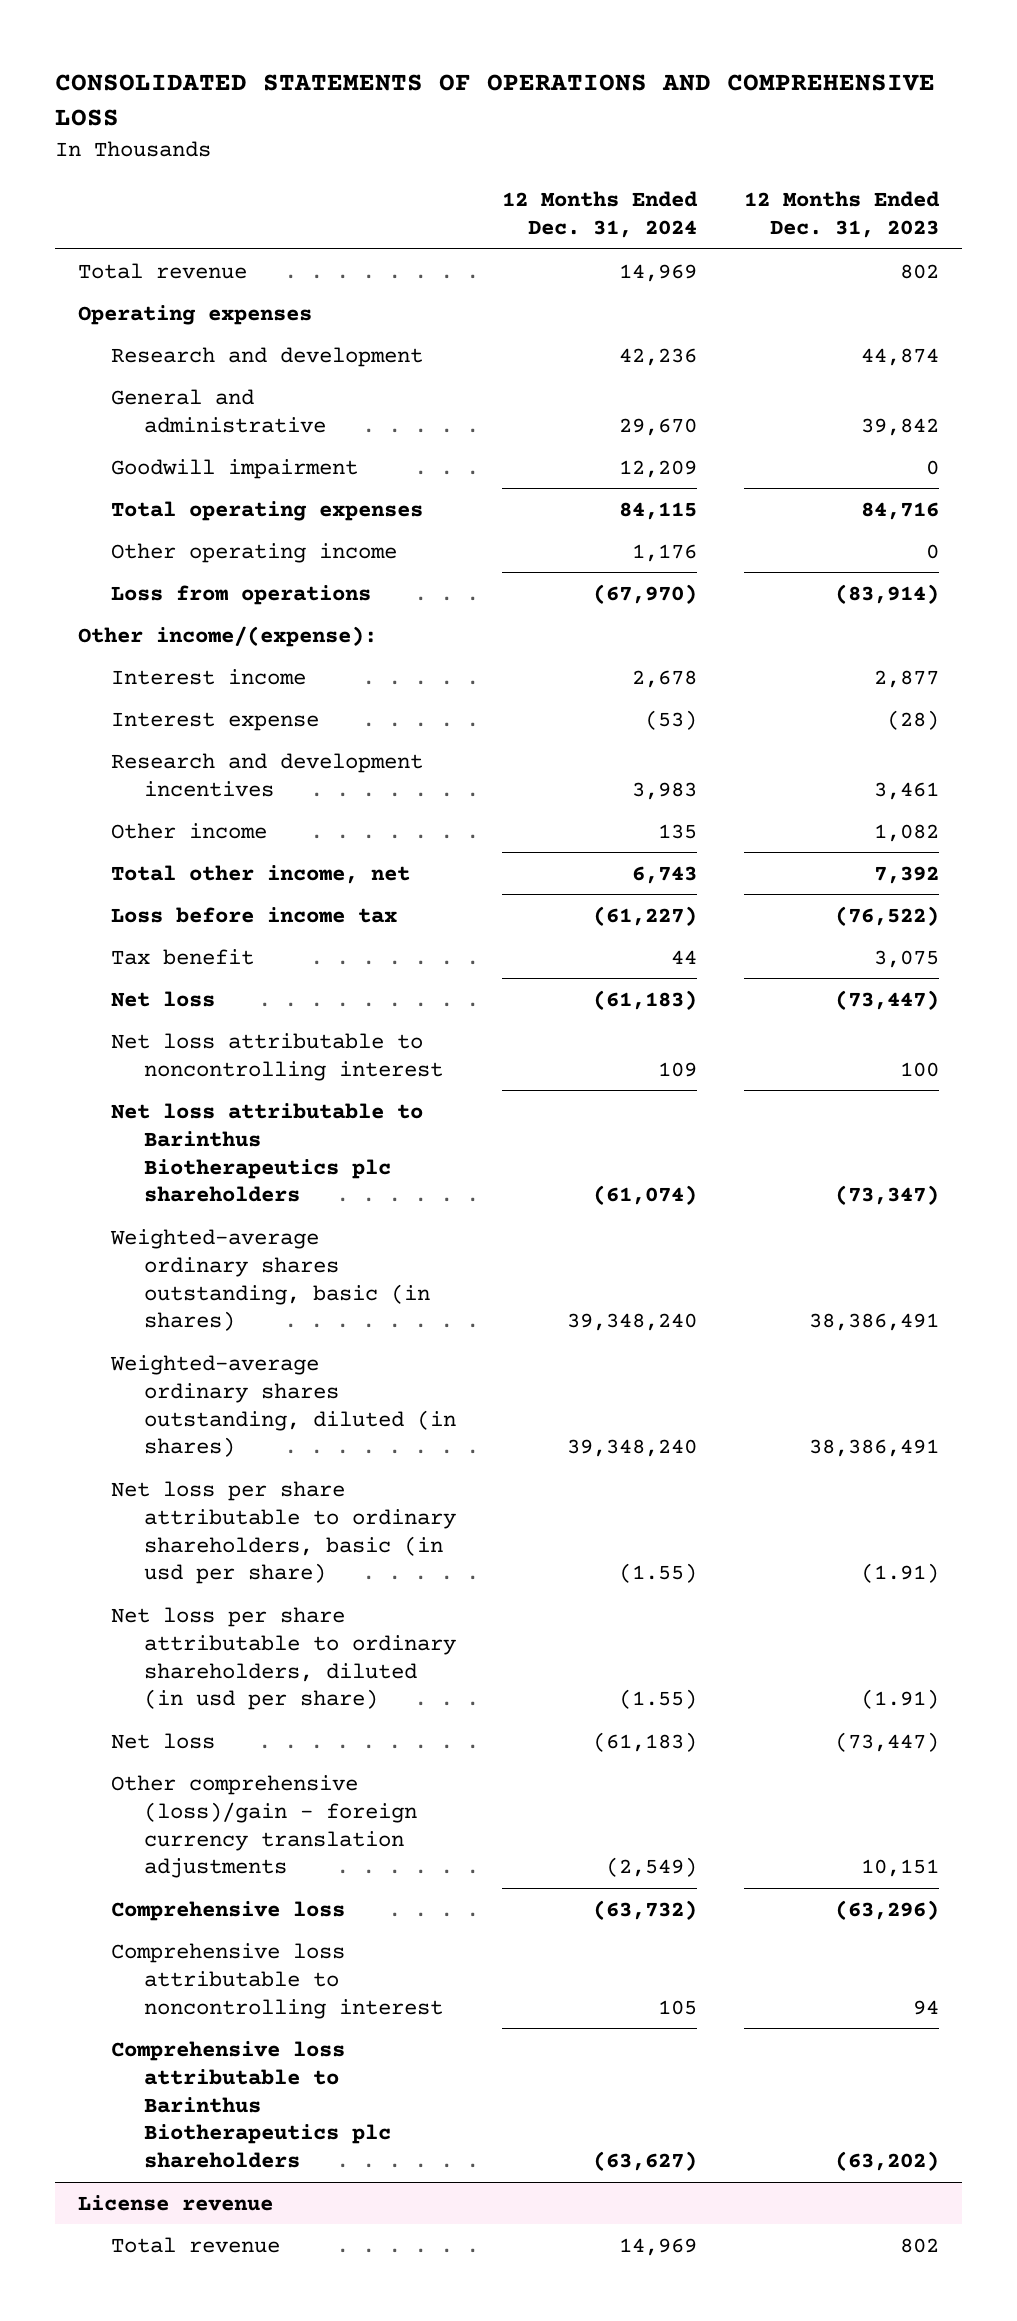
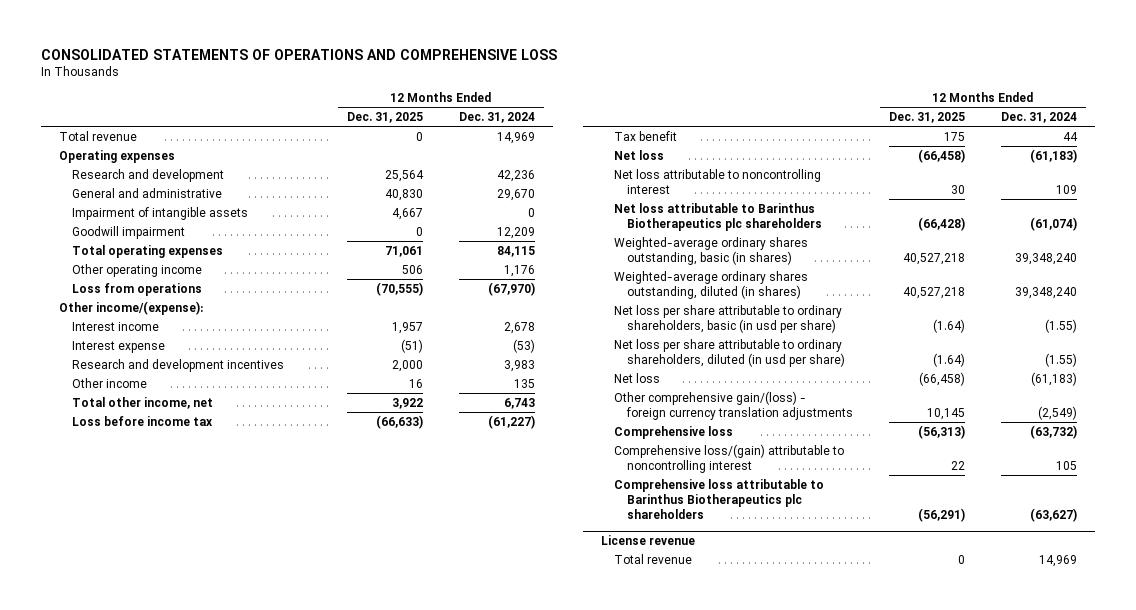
[743,190,940,238] 12 Months Ended Dec. 31, 2023 -> none
none -> [346,111,423,123] Dec. 31, 2025
none -> [72,206,249,220] Impairment of intangible assets
[110,1774,417,1879] Other comprehensive (loss)/gain - foreign currency translation adjustments -> [613,390,853,420] Other comprehensive gain/(loss) - foreign currency translation adjustments
[110,1942,443,2019] Comprehensive loss attributable to noncontrolling interest -> [613,443,844,473] Comprehensive loss/(gain) attributable to noncontrolling interest

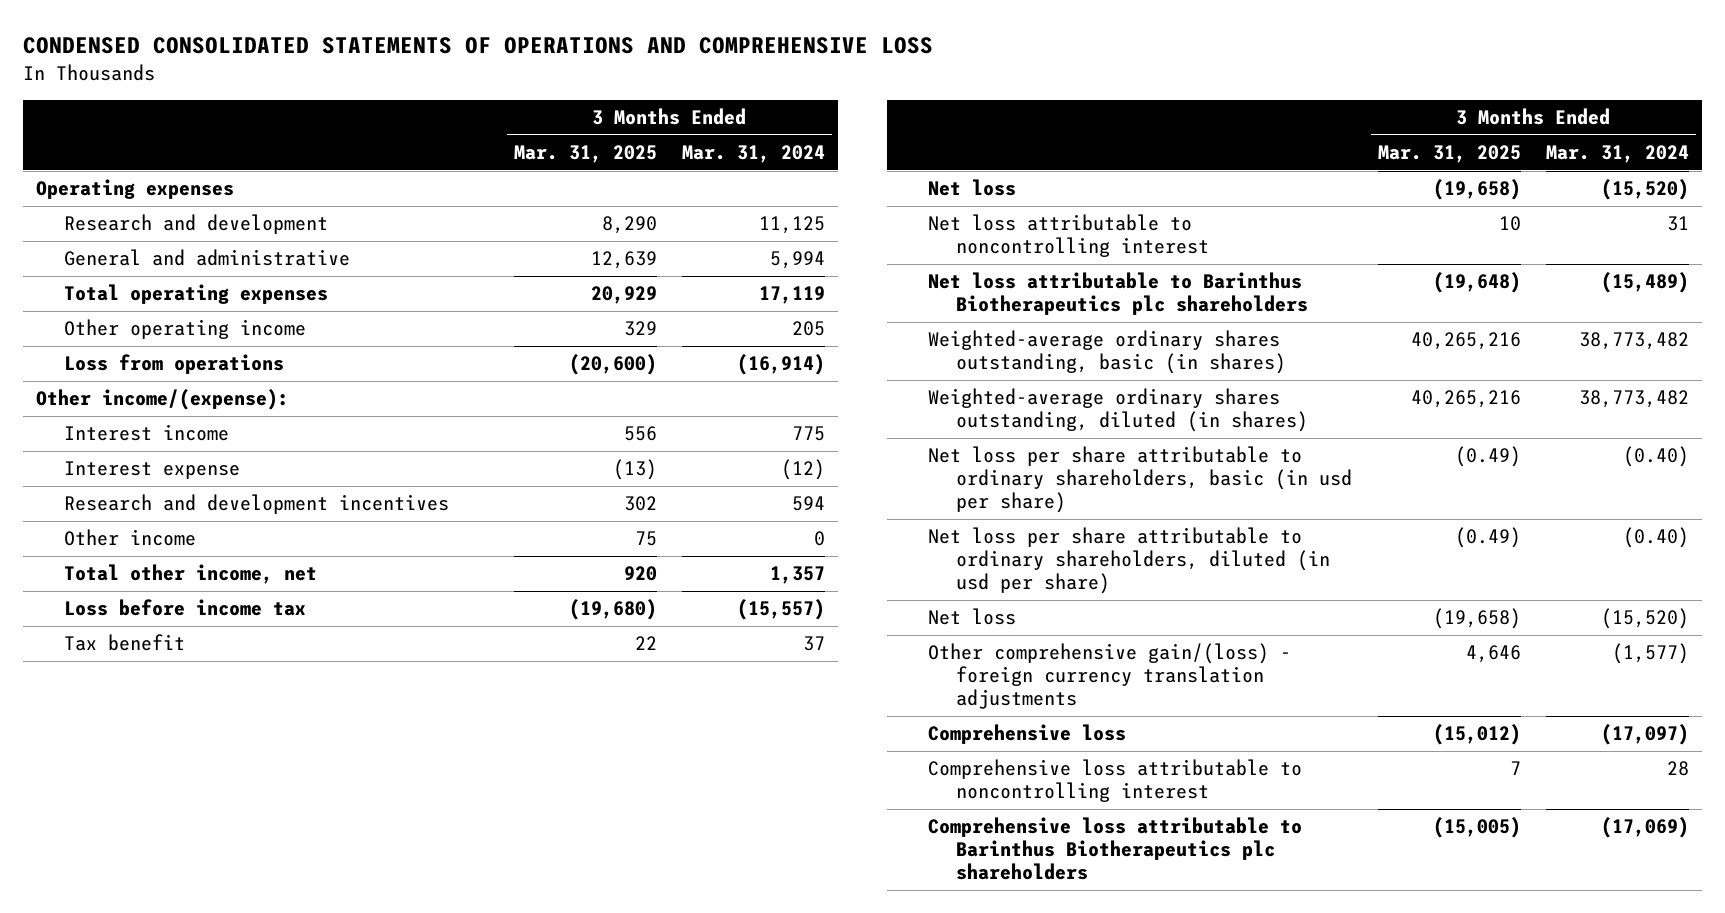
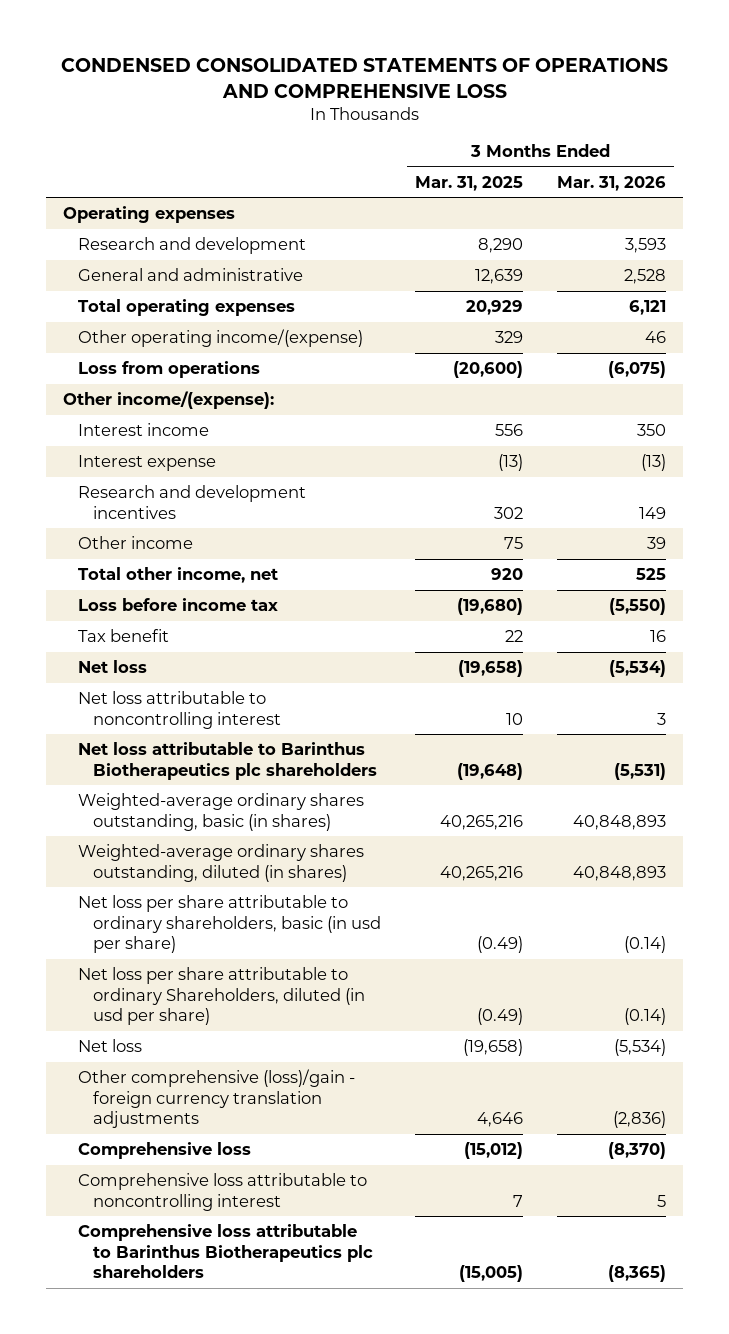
[682,145,826,164] Mar. 31, 2024 -> none
none -> [557,175,667,191] Mar. 31, 2026
[63,319,306,340] Other operating income -> [78,329,364,348] Other operating income/(expense)
[927,527,1331,595] Net loss per share attributable to ordinary shareholders, diluted (in usd per share) -> [78,967,366,1026] Net loss per share attributable to ordinary Shareholders, diluted (in usd per share)
[927,643,1291,710] Other comprehensive gain/(loss) - foreign currency translation adjustments -> [78,1069,356,1129] Other comprehensive (loss)/gain - foreign currency translation adjustments

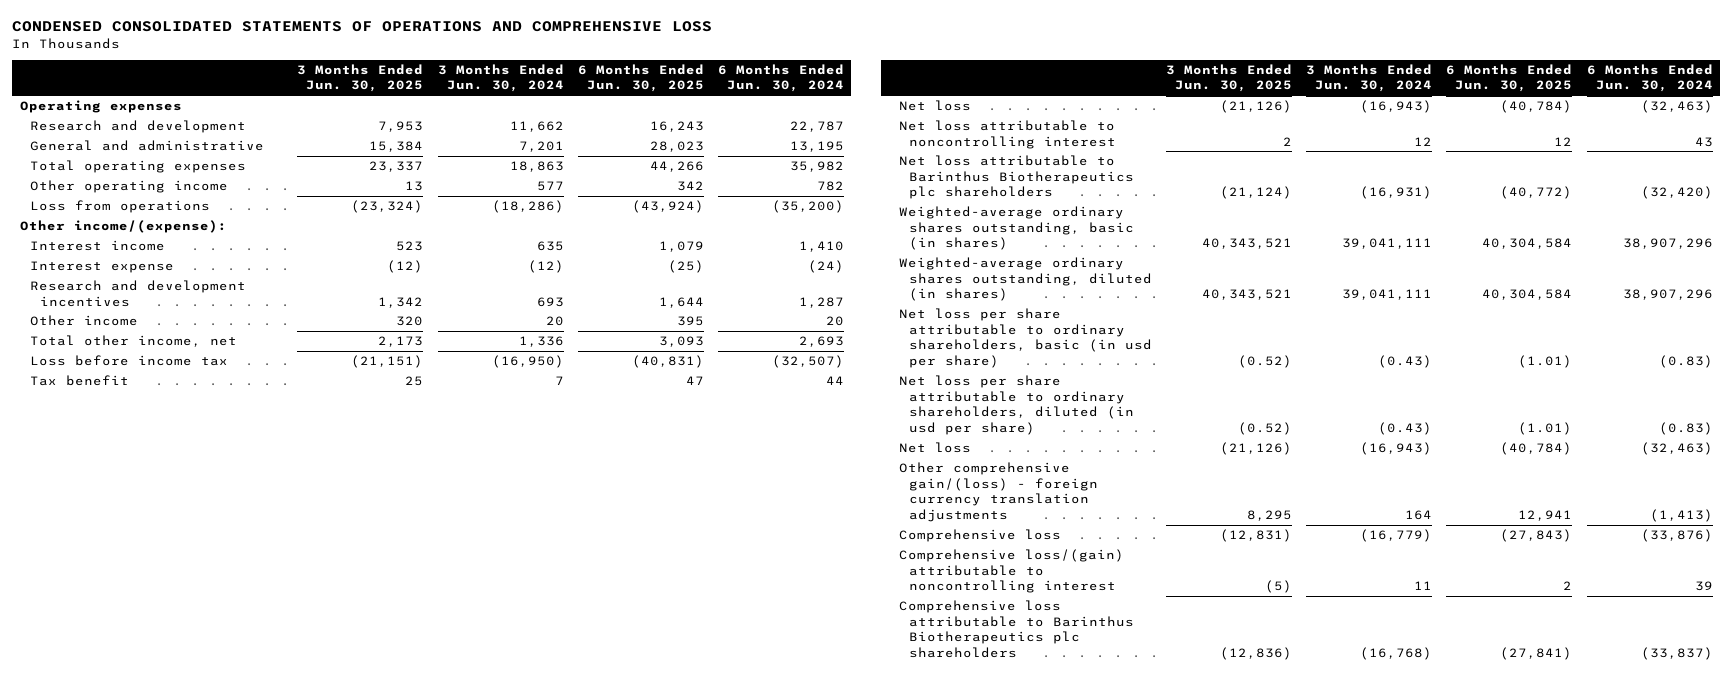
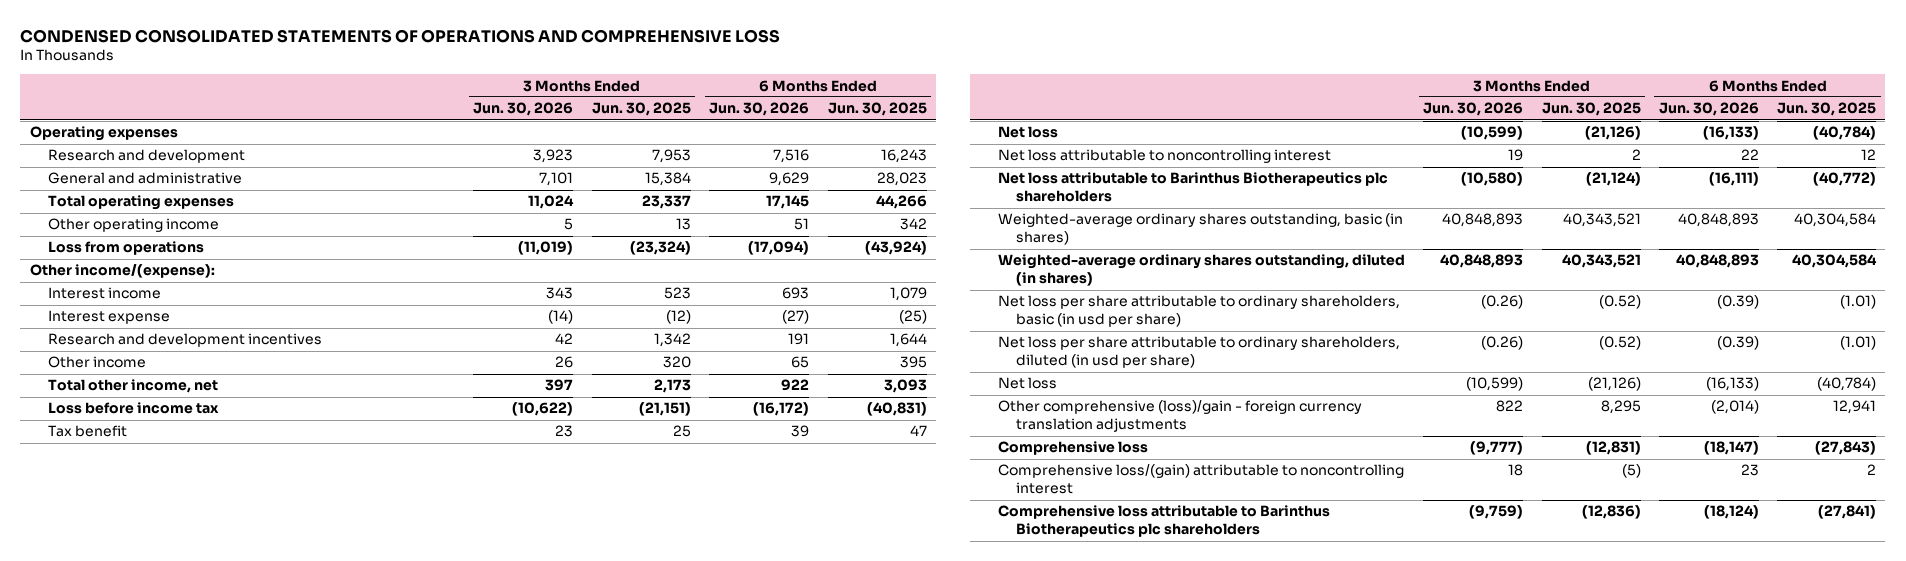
[437,63,564,93] 3 Months Ended Jun. 30, 2024 -> none
[717,63,844,93] 6 Months Ended Jun. 30, 2024 -> none
none -> [473,102,574,117] Jun. 30, 2026
none -> [709,102,810,117] Jun. 30, 2026
[898,462,1098,523] Other comprehensive gain/(loss) - foreign currency translation adjustments -> [997,400,1362,433] Other comprehensive (loss)/gain - foreign currency translation adjustments

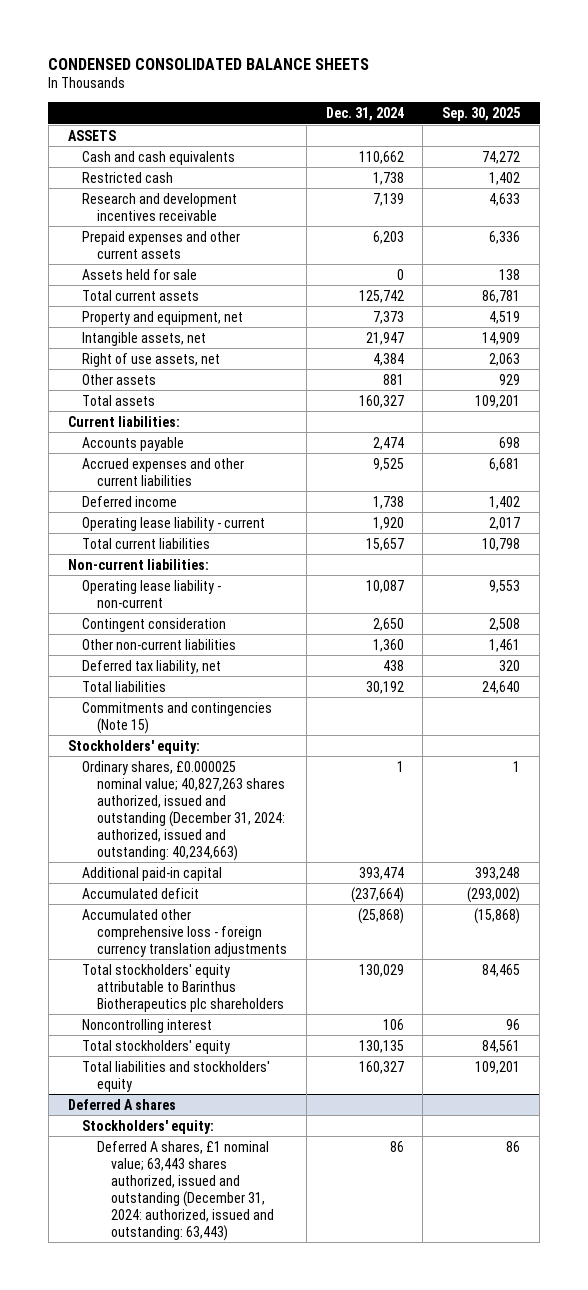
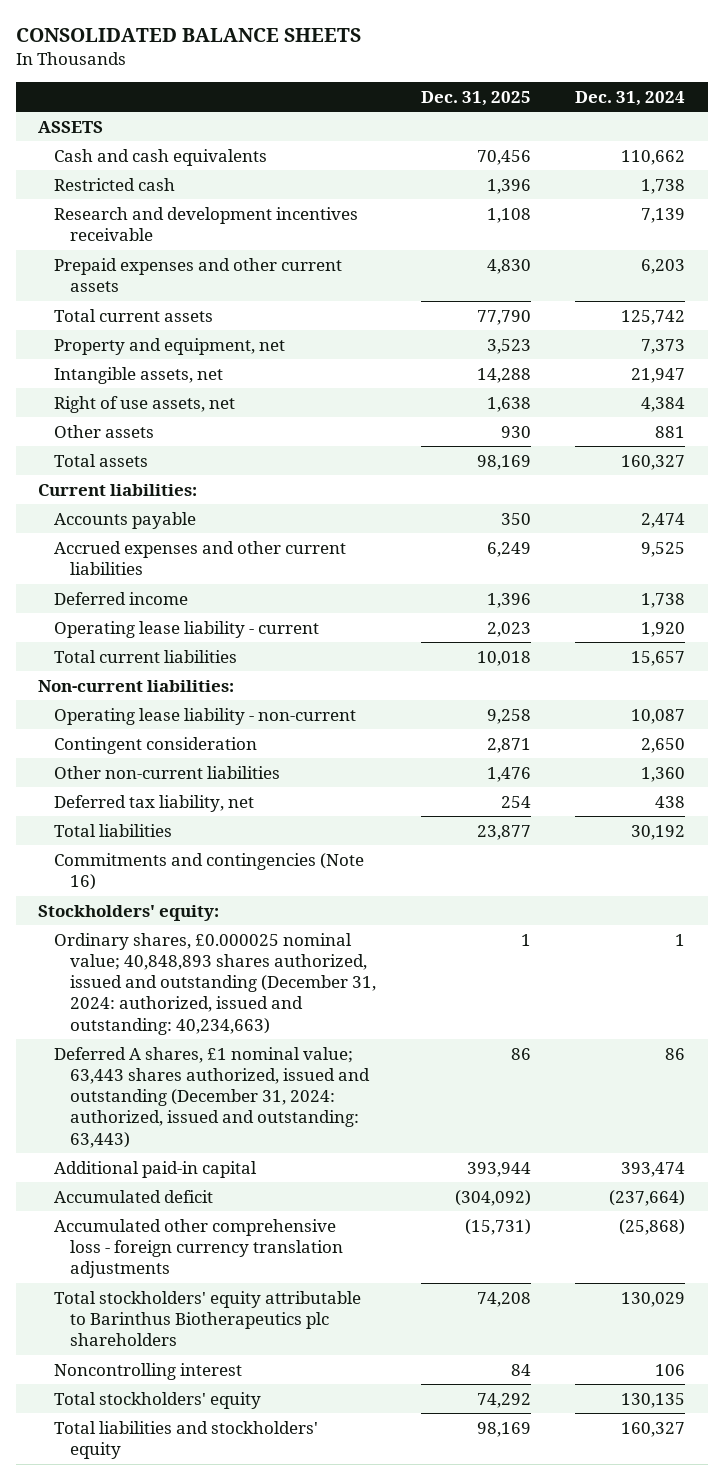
[48,57,370,70] CONDENSED CONSOLIDATED BALANCE SHEETS -> [15,28,361,43] CONSOLIDATED BALANCE SHEETS
[442,106,521,121] Sep. 30, 2025 -> none
none -> [420,90,531,106] Dec. 31, 2025
[82,268,198,280] Assets held for sale -> none
[82,701,273,734] Commitments and contingencies (Note 15) -> [54,852,365,890] Commitments and contingencies (Note 16)
[82,760,285,861] Ordinary shares, £0.000025 nominal value; 40,827,263 shares authorized, issued and outstanding (December 31, 2024: authorized, issued and outstanding: 40,234,663) -> [54,932,377,1035] Ordinary shares, £0.000025 nominal value; 40,848,893 shares authorized, issued and outstanding (December 31, 2024: authorized, issued and outstanding: 40,234,663)
none -> [54,1046,371,1148] Deferred A shares, £1 nominal value; 63,443 shares authorized, issued and outstanding (December 31, 2024: authorized, issued and outstanding: 63,443)
[67,1098,176,1110] Deferred A shares -> none
[82,1119,215,1134] Stockholders' equity: -> none
[96,1140,275,1241] Deferred A shares, £1 nominal value; 63,443 shares authorized, issued and outstanding (December 31, 2024: authorized, issued and outstanding: 63,443) -> none

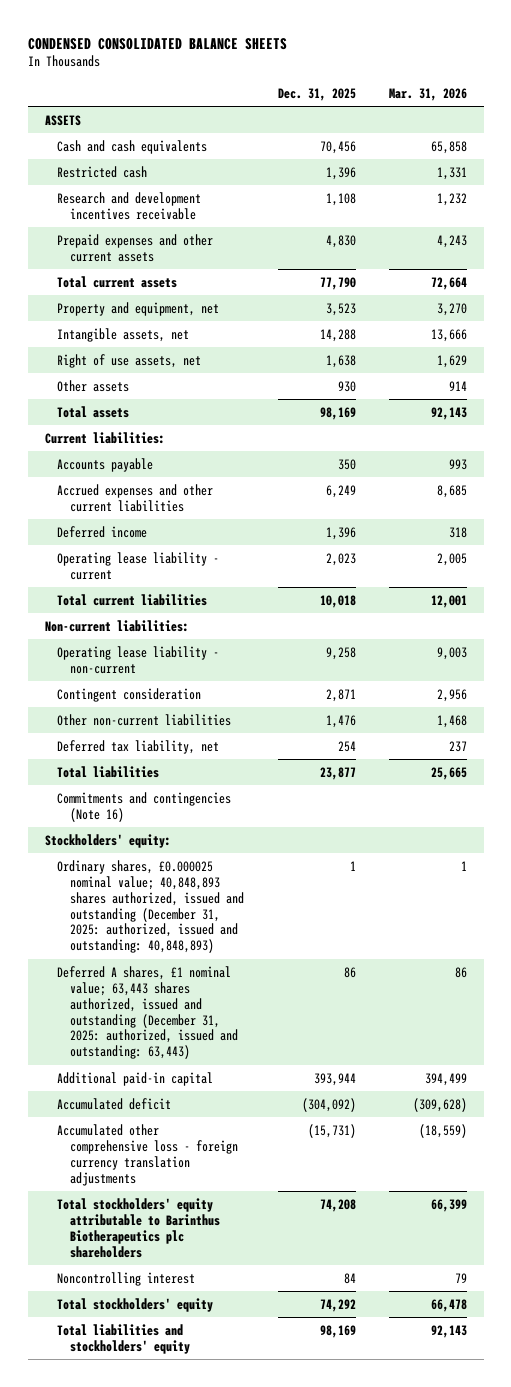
[15,28,361,43] CONSOLIDATED BALANCE SHEETS -> [27,37,287,50] CONDENSED CONSOLIDATED BALANCE SHEETS
[575,90,686,106] Dec. 31, 2024 -> none
none -> [388,87,467,101] Mar. 31, 2026
[54,932,377,1035] Ordinary shares, £0.000025 nominal value; 40,848,893 shares authorized, issued and outstanding (December 31, 2024: authorized, issued and outstanding: 40,234,663) -> [57,859,245,954] Ordinary shares, £0.000025 nominal value; 40,848,893 shares authorized, issued and outstanding (December 31, 2025: authorized, issued and outstanding: 40,848,893)
[54,1046,371,1148] Deferred A shares, £1 nominal value; 63,443 shares authorized, issued and outstanding (December 31, 2024: authorized, issued and outstanding: 63,443) -> [57,965,239,1060] Deferred A shares, £1 nominal value; 63,443 shares authorized, issued and outstanding (December 31, 2025: authorized, issued and outstanding: 63,443)

